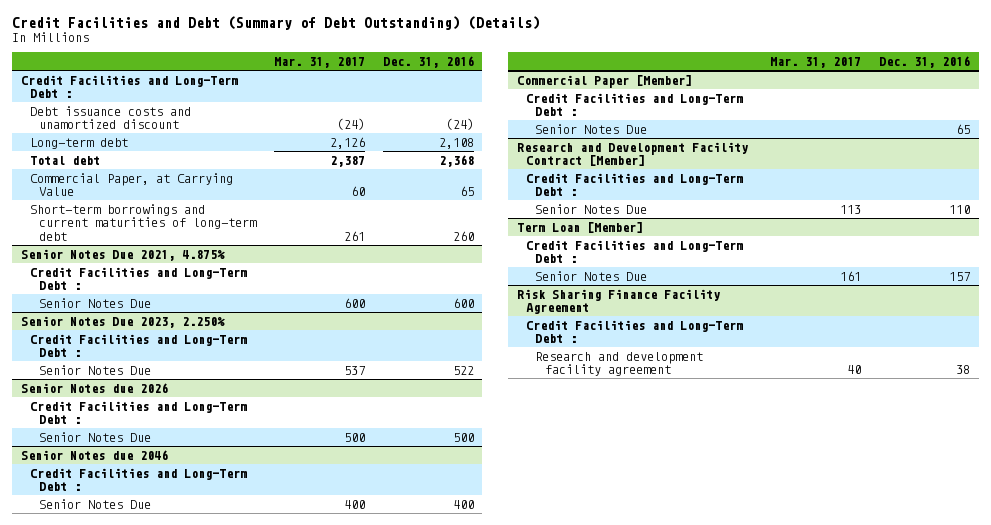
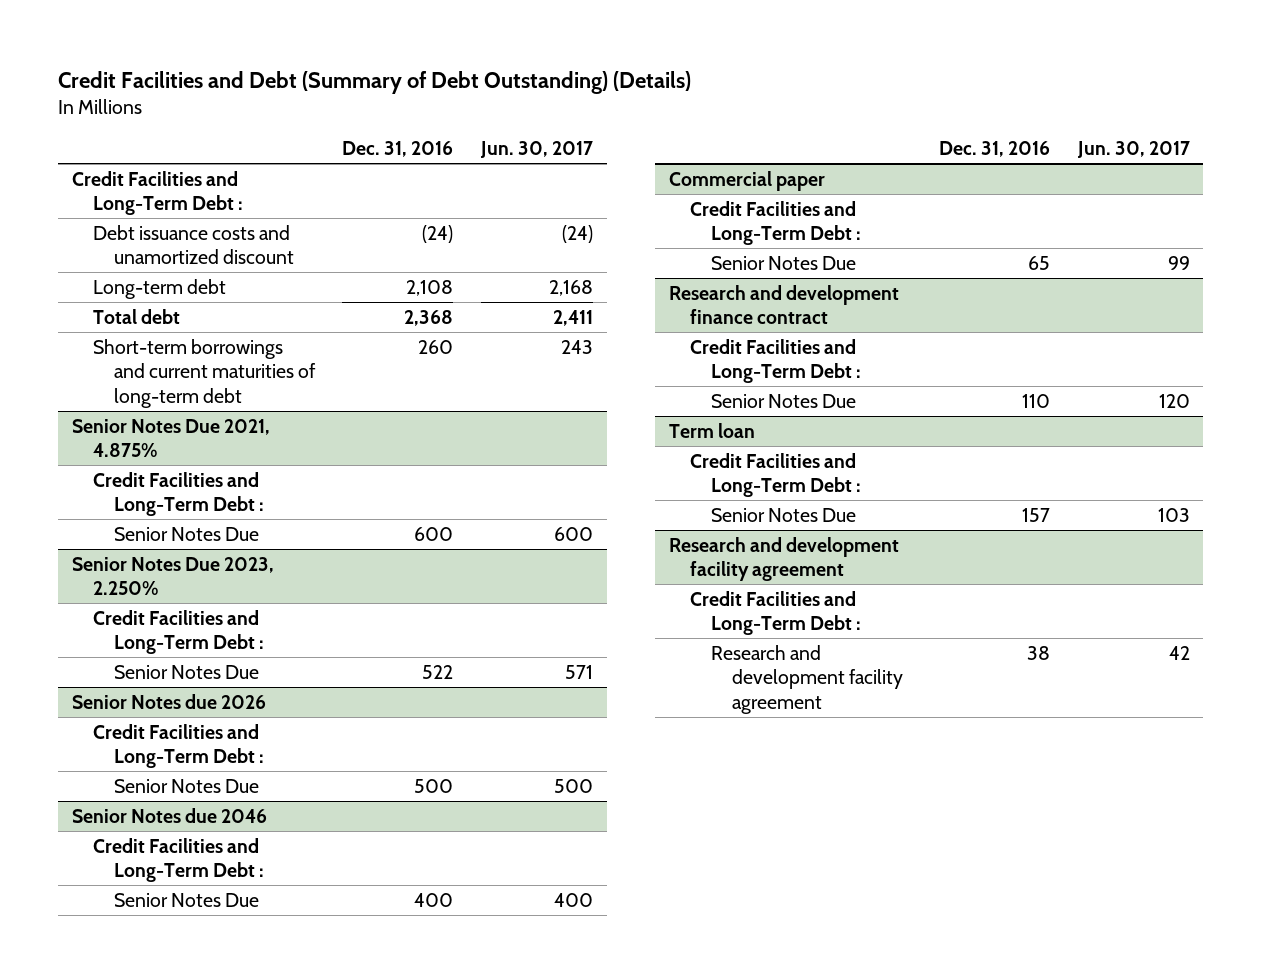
[273,57,365,69] Mar. 31, 2017 -> none
none -> [479,140,593,158] Jun. 30, 2017
[29,172,233,197] Commercial Paper, at Carrying Value -> none
[517,74,693,88] Commercial Paper [Member] -> [668,170,825,191] Commercial paper
[517,141,749,167] Research and Development Facility Contract [Member] -> [668,284,899,325] Research and development finance contract
[517,221,644,233] Term Loan [Member] -> [668,422,755,438] Term loan
[517,288,721,315] Risk Sharing Finance Facility Agreement -> [668,536,899,582] Research and development facility agreement

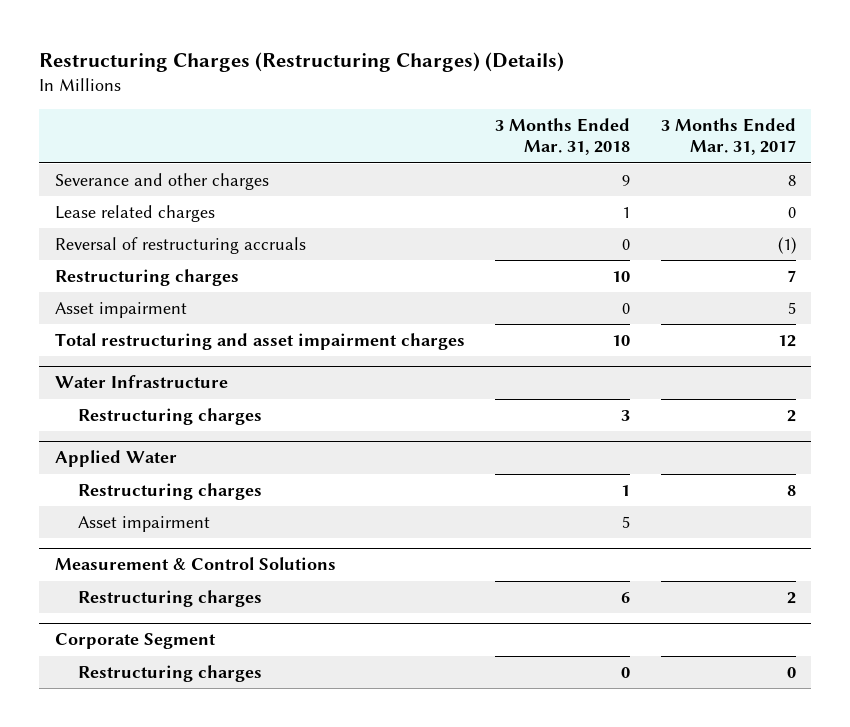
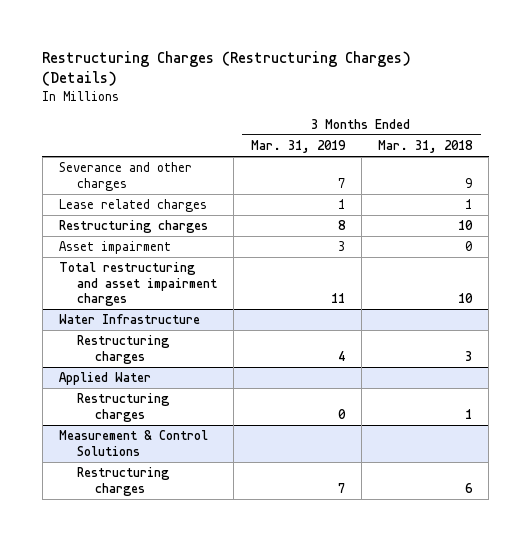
[660,118,796,156] 3 Months Ended Mar. 31, 2017 -> none
none -> [250,139,346,153] Mar. 31, 2019
[54,236,306,254] Reversal of restructuring accruals -> none
[77,515,210,532] Asset impairment -> none
[54,633,216,650] Corporate Segment -> none
[77,664,262,682] Restructuring charges -> none

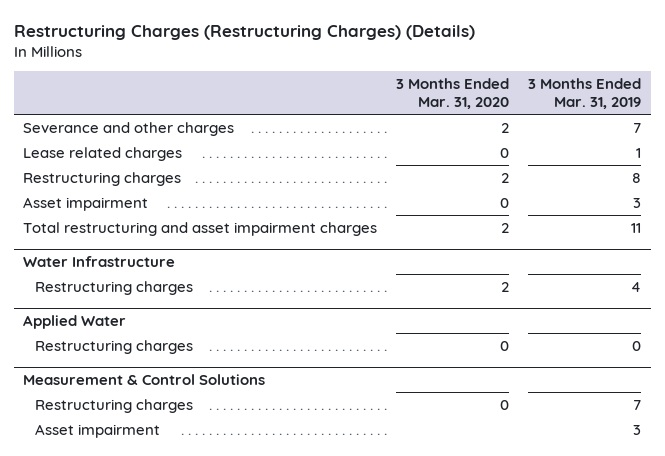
[378,139,474,153] Mar. 31, 2018 -> none
none -> [396,77,510,110] 3 Months Ended Mar. 31, 2020
none -> [35,423,161,438] Asset impairment

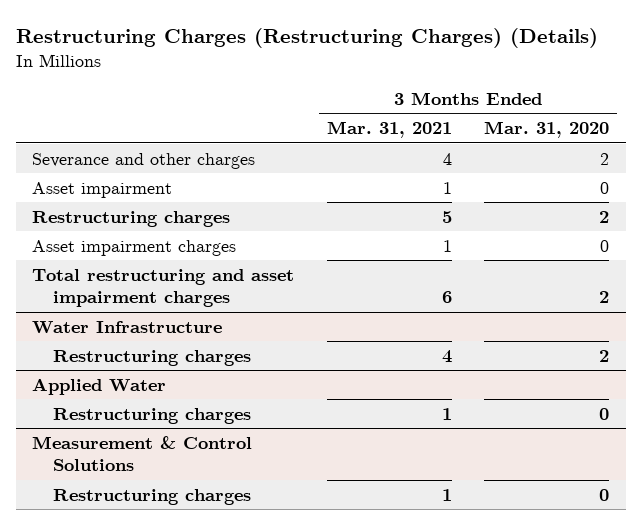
[528,77,642,110] 3 Months Ended Mar. 31, 2019 -> none
none -> [326,120,452,138] Mar. 31, 2021
[23,146,183,161] Lease related charges -> none
[23,171,182,186] Restructuring charges -> [32,210,231,227] Restructuring charges
none -> [32,239,237,256] Asset impairment charges
[35,423,161,438] Asset impairment -> none

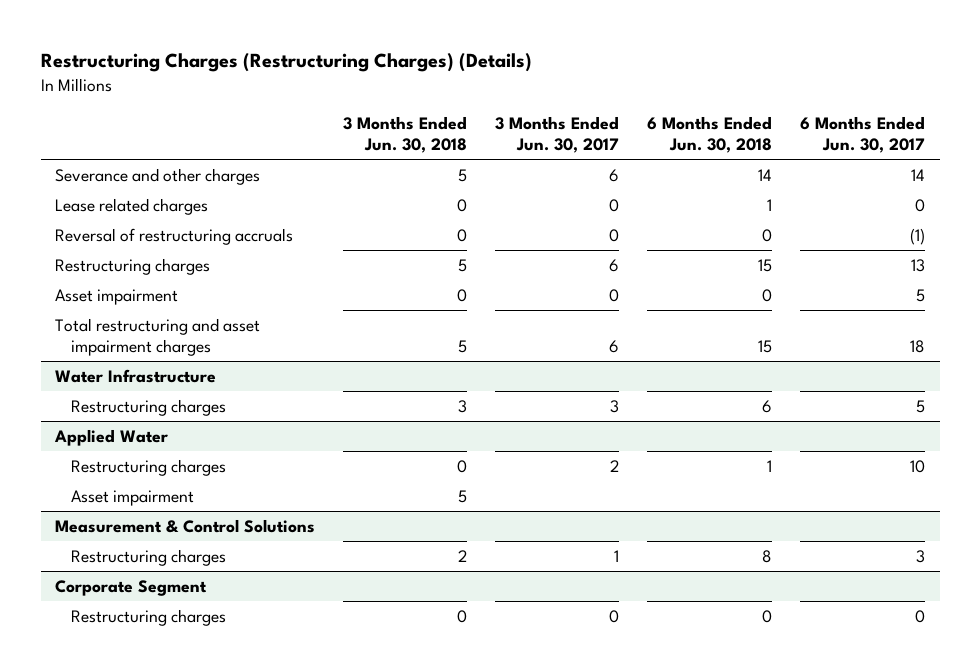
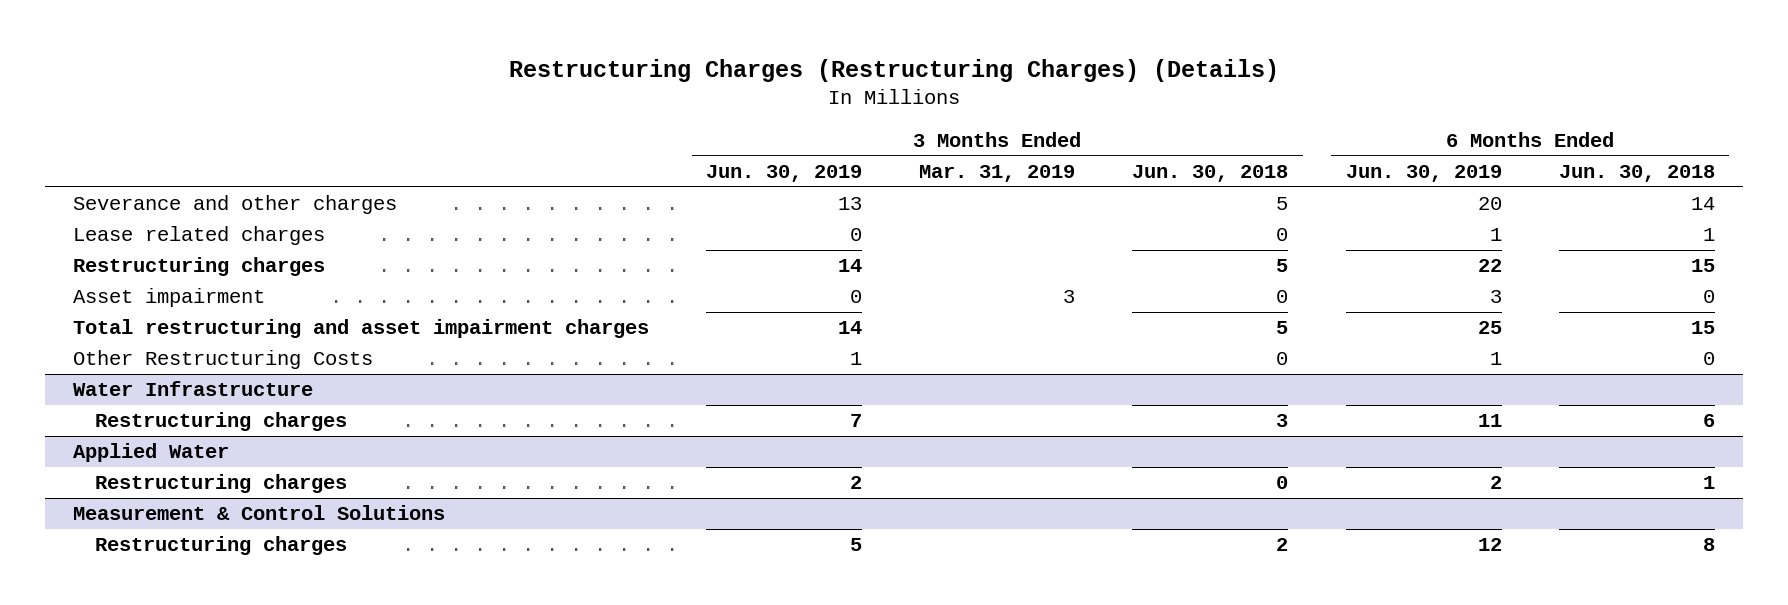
[495,115,620,153] 3 Months Ended Jun. 30, 2017 -> none
[800,115,926,153] 6 Months Ended Jun. 30, 2017 -> none
none -> [706,165,863,183] Jun. 30, 2019
none -> [919,165,1076,183] Mar. 31, 2019
none -> [1345,165,1502,183] Jun. 30, 2019
[54,227,293,245] Reversal of restructuring accruals -> none
none -> [73,350,374,370] Other Restructuring Costs
[70,489,194,506] Asset impairment -> none
[54,579,207,596] Corporate Segment -> none
[70,608,226,626] Restructuring charges -> none

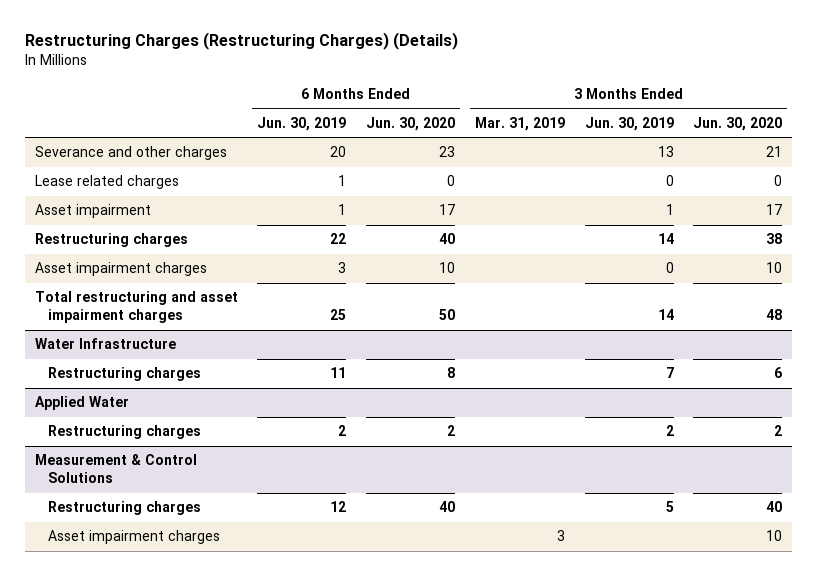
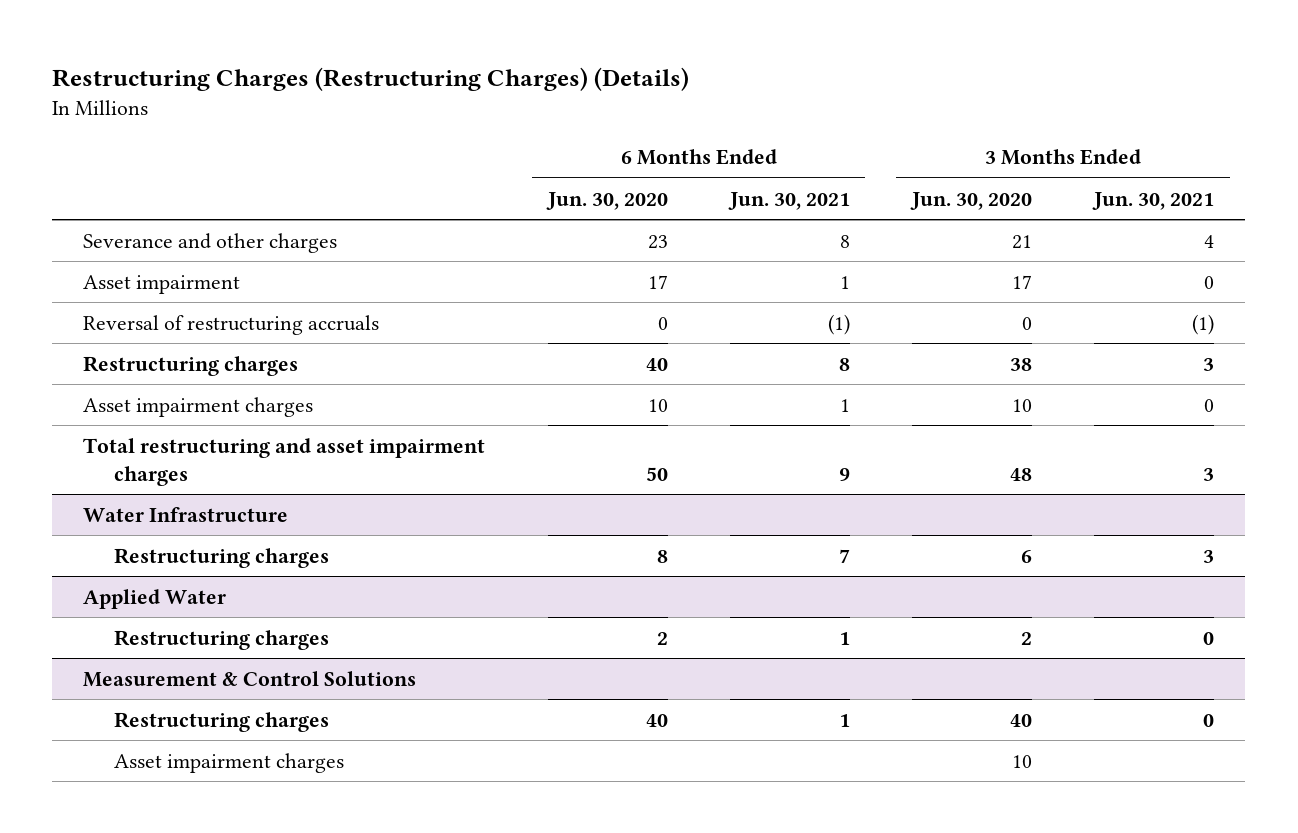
[257,116,347,131] Jun. 30, 2019 -> none
[474,116,565,131] Mar. 31, 2019 -> none
[584,116,674,131] Jun. 30, 2019 -> none
none -> [727,191,850,210] Jun. 30, 2021
none -> [1092,191,1215,210] Jun. 30, 2021
[34,175,179,190] Lease related charges -> none
none -> [83,314,380,335] Reversal of restructuring accruals

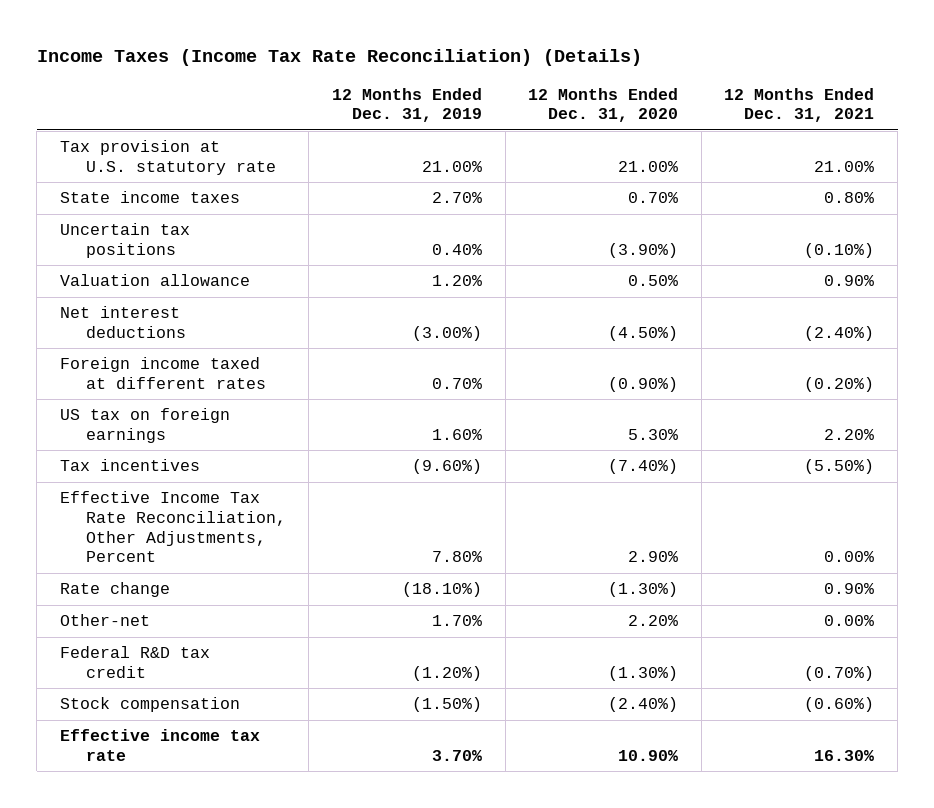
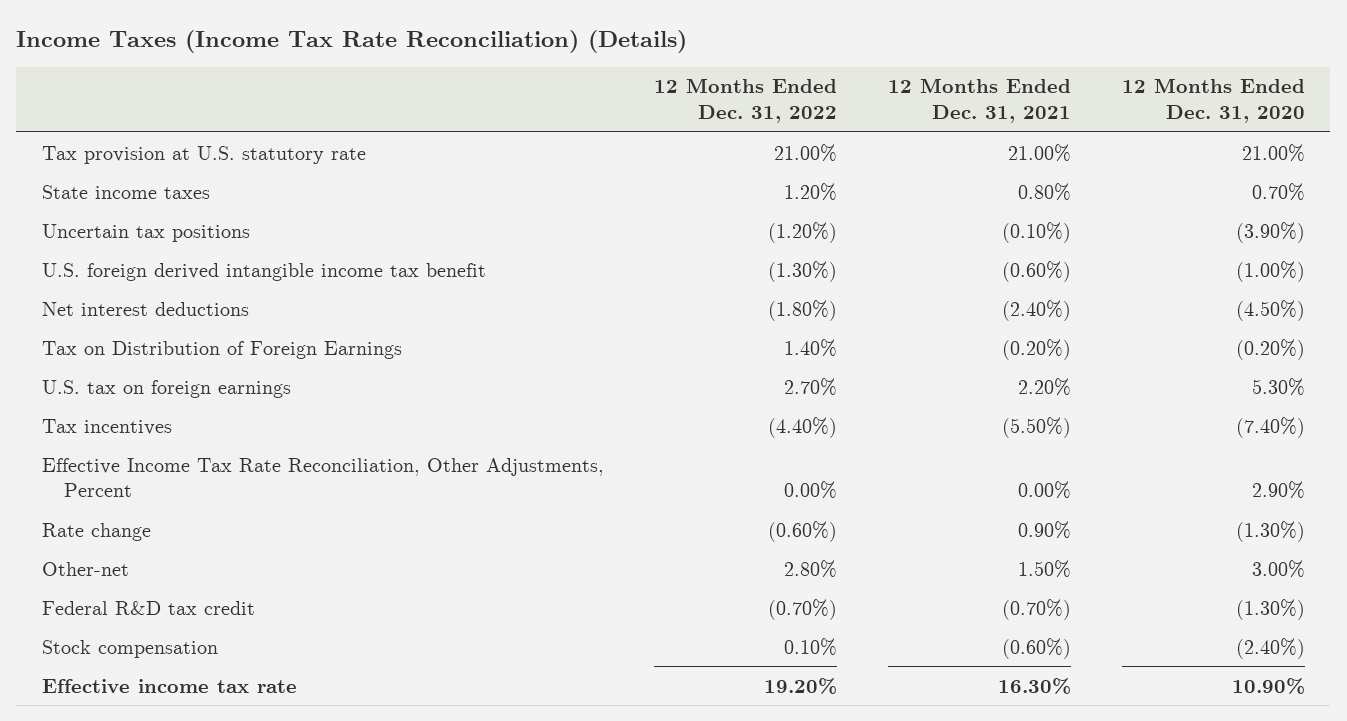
[331,87,482,123] 12 Months Ended Dec. 31, 2019 -> none
none -> [654,78,838,124] 12 Months Ended Dec. 31, 2022
[59,274,250,287] Valuation allowance -> none
none -> [41,262,486,281] U.S. foreign derived intangible income tax benefit
[59,357,266,389] Foreign income taxed at different rates -> none
none -> [41,340,402,359] Tax on Distribution of Foreign Earnings
[59,408,230,443] US tax on foreign earnings -> [41,379,291,398] U.S. tax on foreign earnings
[628,615,679,627] 2.20% -> [1251,559,1305,578] 3.00%
[824,615,875,627] 0.00% -> [1018,559,1072,578] 1.50%

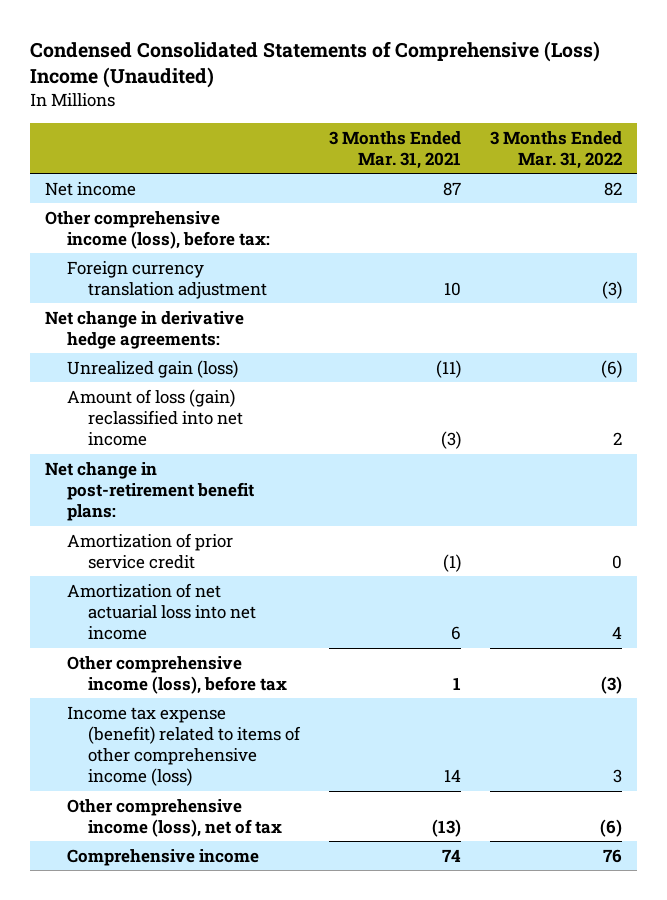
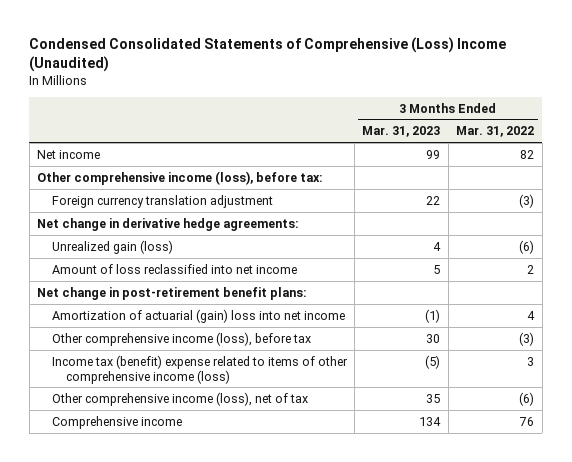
[329,130,462,169] 3 Months Ended Mar. 31, 2021 -> none
none -> [362,126,441,138] Mar. 31, 2023
[66,388,244,446] Amount of loss (gain) reclassified into net income -> [51,263,297,274] Amount of loss reclassified into net income
[66,532,233,569] Amortization of prior service credit -> none
[66,582,257,640] Amortization of net actuarial loss into net income -> [51,308,345,323] Amortization of actuarial (gain) loss into net income
[66,705,302,787] Income tax expense (benefit) related to items of other comprehensive income (loss) -> [51,354,348,384] Income tax (benefit) expense related to items of other comprehensive income (loss)

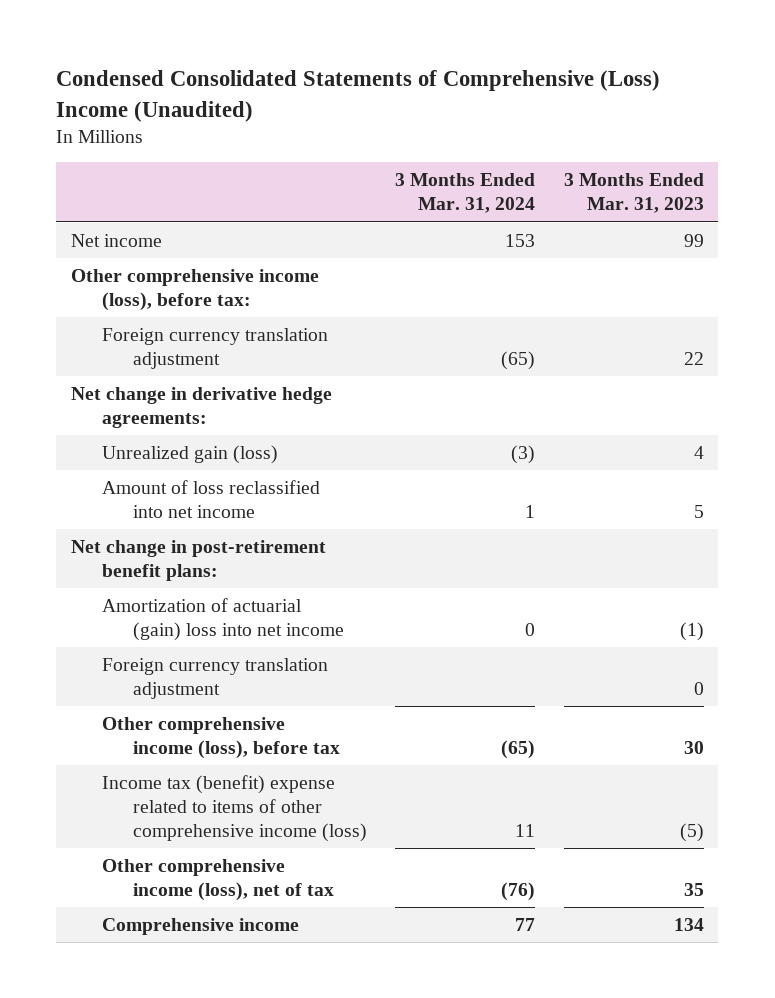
[456,126,535,138] Mar. 31, 2022 -> none
none -> [395,173,536,214] 3 Months Ended Mar. 31, 2024
none -> [101,658,328,700] Foreign currency translation adjustment

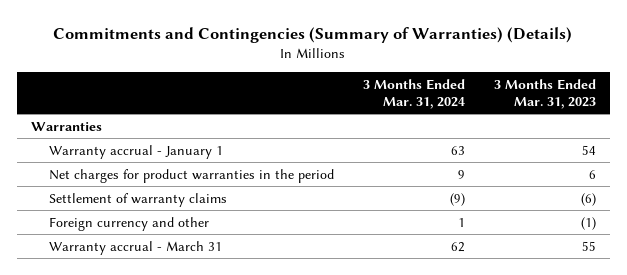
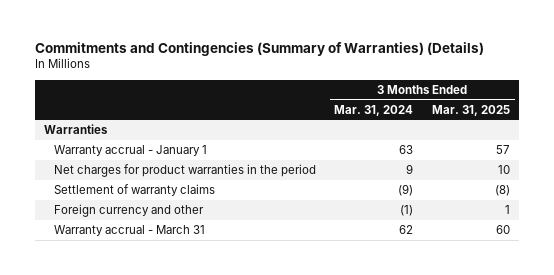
[493,78,596,110] 3 Months Ended Mar. 31, 2023 -> none
none -> [431,104,510,116] Mar. 31, 2025
[457,217,465,227] 1 -> [400,205,414,217] (1)

